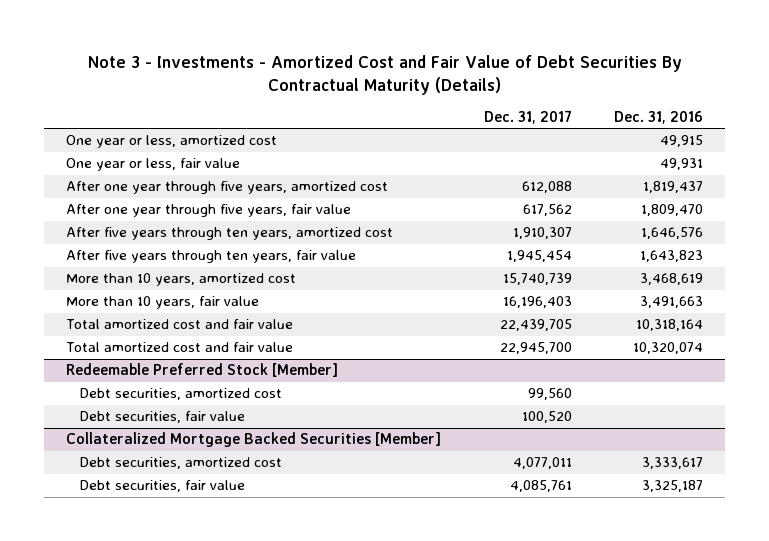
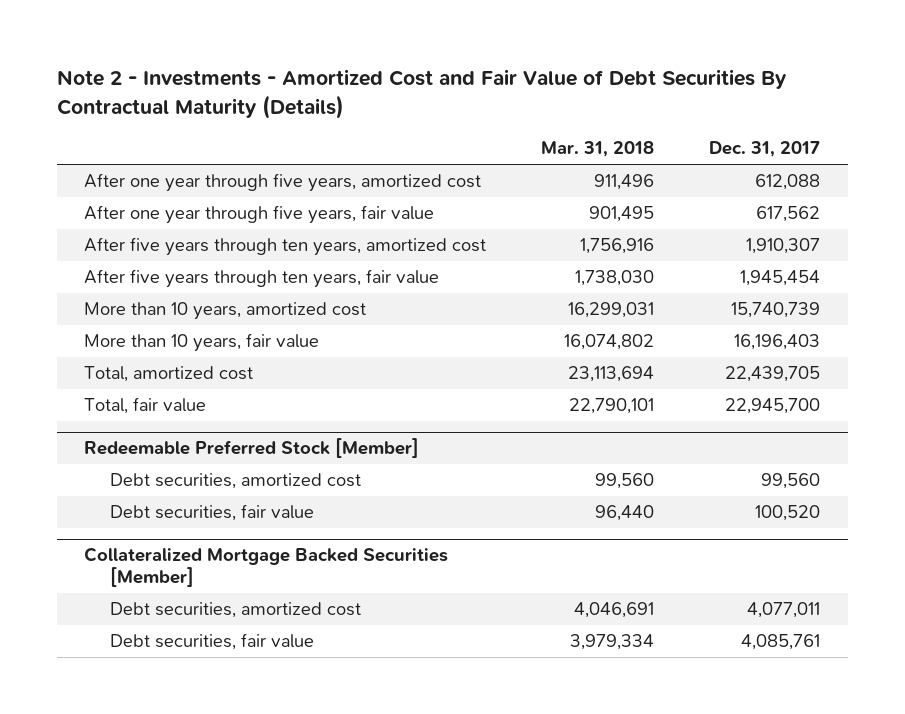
[87,54,682,95] Note 3 - Investments - Amortized Cost and Fair Value of Debt Securities By Contractual Maturity (Details) -> [56,69,787,119] Note 2 - Investments - Amortized Cost and Fair Value of Debt Securities By Contractual Maturity (Details)
[614,110,704,124] Dec. 31, 2016 -> none
none -> [541,141,655,158] Mar. 31, 2018
[65,135,277,149] One year or less, amortized cost -> none
[65,158,240,172] One year or less, fair value -> none
[65,319,293,330] Total amortized cost and fair value -> [84,366,254,383] Total, amortized cost
[65,342,293,353] Total amortized cost and fair value -> [84,397,207,415] Total, fair value

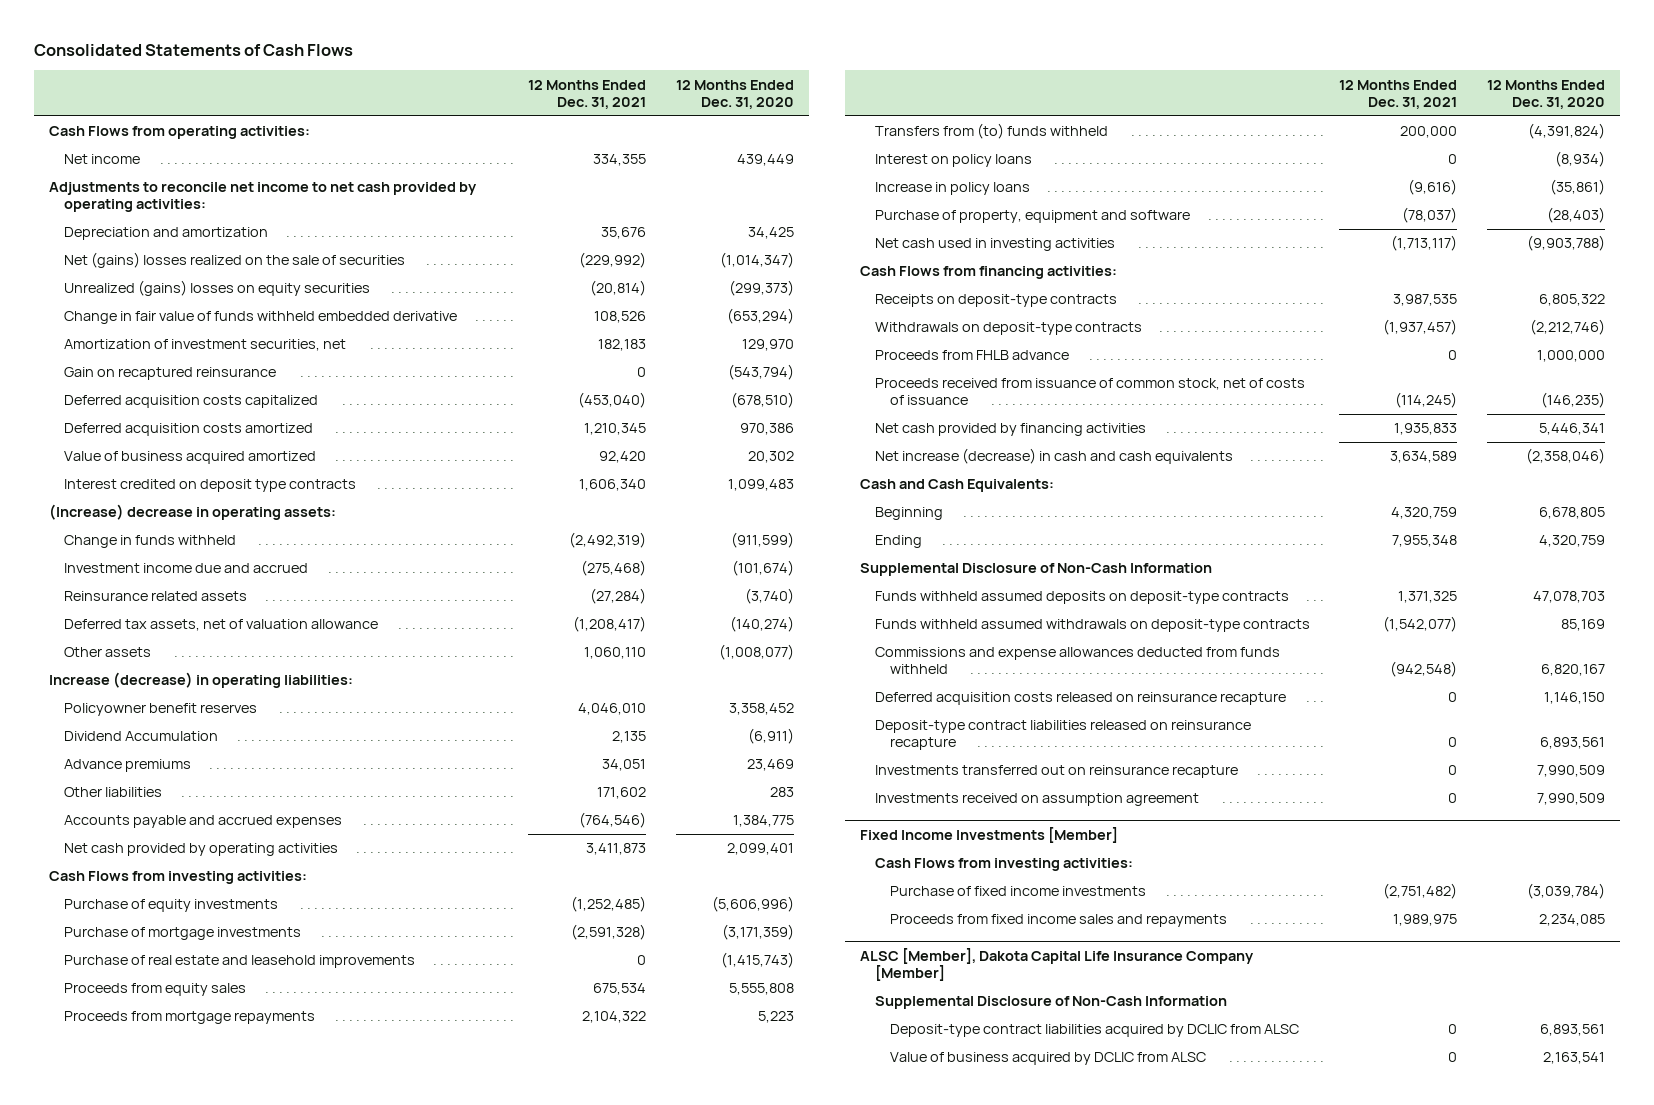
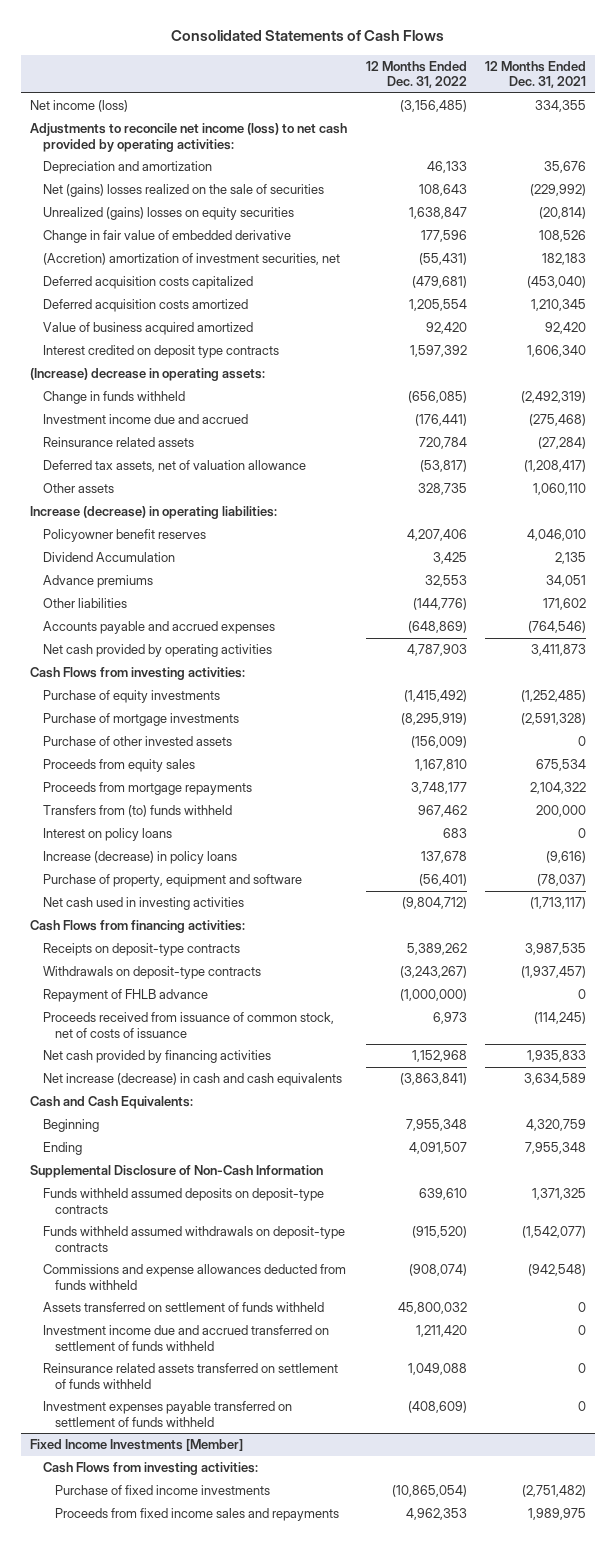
[676,79,795,109] 12 Months Ended Dec. 31, 2020 -> none
none -> [365,60,467,89] 12 Months Ended Dec. 31, 2022
[48,126,310,140] Cash Flows from operating activities: -> none
[63,154,140,165] Net income -> [30,100,129,113] Net income (loss)
[48,182,477,213] Adjustments to reconcile net income to net cash provided by operating activities: -> [30,123,348,152] Adjustments to reconcile net income (loss) to net cash provided by operating activities:
[63,367,276,381] Gain on recaptured reinsurance -> none
[63,311,457,325] Change in fair value of funds withheld embedded derivative -> [42,230,291,244] Change in fair value of embedded derivative
[63,339,346,352] Amortization of investment securities, net -> [42,253,340,266] (Accretion) amortization of investment securities, net
[63,955,415,969] Purchase of real estate and leasehold improvements -> none
none -> [42,736,232,747] Purchase of other invested assets
[874,182,1030,196] Increase in policy loans -> [42,851,237,865] Increase (decrease) in policy loans
[874,350,1069,361] Proceeds from FHLB advance -> none
none -> [42,989,208,1003] Repayment of FHLB advance
[874,692,1286,706] Deferred acquisition costs released on reinsurance recapture -> none
[874,720,1251,751] Deposit-type contract liabilities released on reinsurance recapture -> none
[874,765,1238,779] Investments transferred out on reinsurance recapture -> none
[874,793,1199,807] Investments received on assumption agreement -> none
none -> [42,1302,324,1313] Assets transferred on settlement of funds withheld
none -> [42,1325,329,1351] Investment income due and accrued transferred on settlement of funds withheld
none -> [42,1363,338,1389] Reinsurance related assets transferred on settlement of funds withheld
none -> [42,1401,292,1427] Investment expenses payable transferred on settlement of funds withheld
[859,947,1254,981] ALSC [Member], Dakota Capital Life Insurance Company [Member] -> none
[874,996,1227,1010] Supplemental Disclosure of Non-Cash Information -> none
[889,1024,1299,1038] Deposit-type contract liabilities acquired by DCLIC from ALSC -> none
[889,1052,1206,1066] Value of business acquired by DCLIC from ALSC -> none

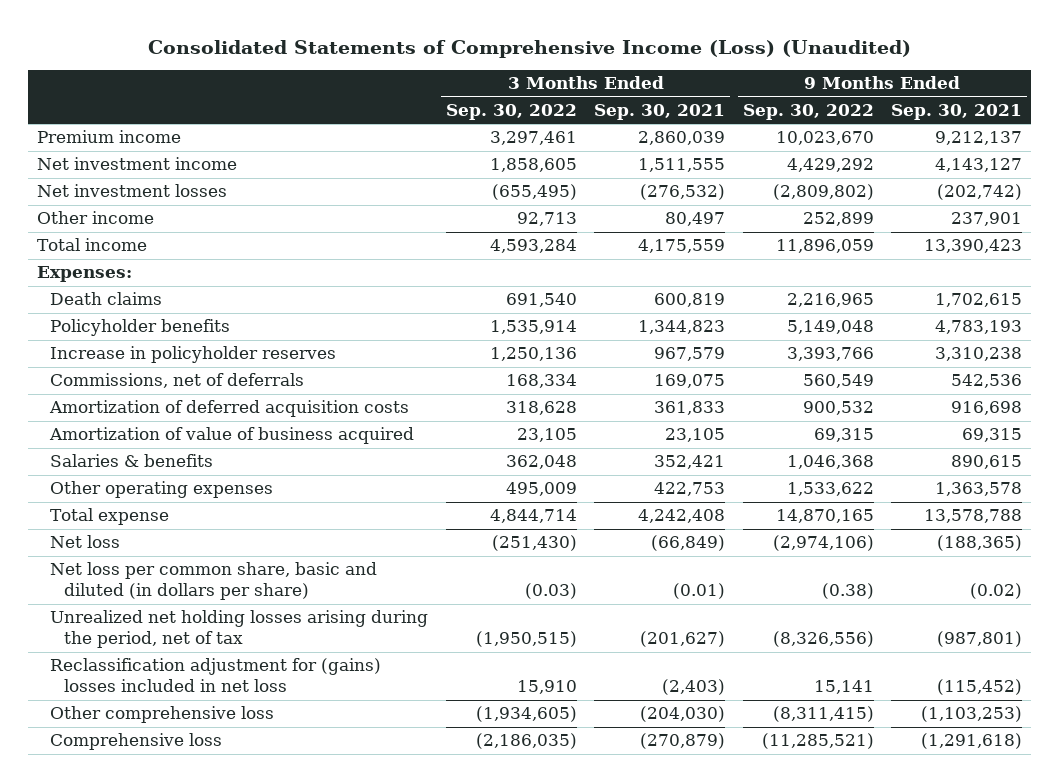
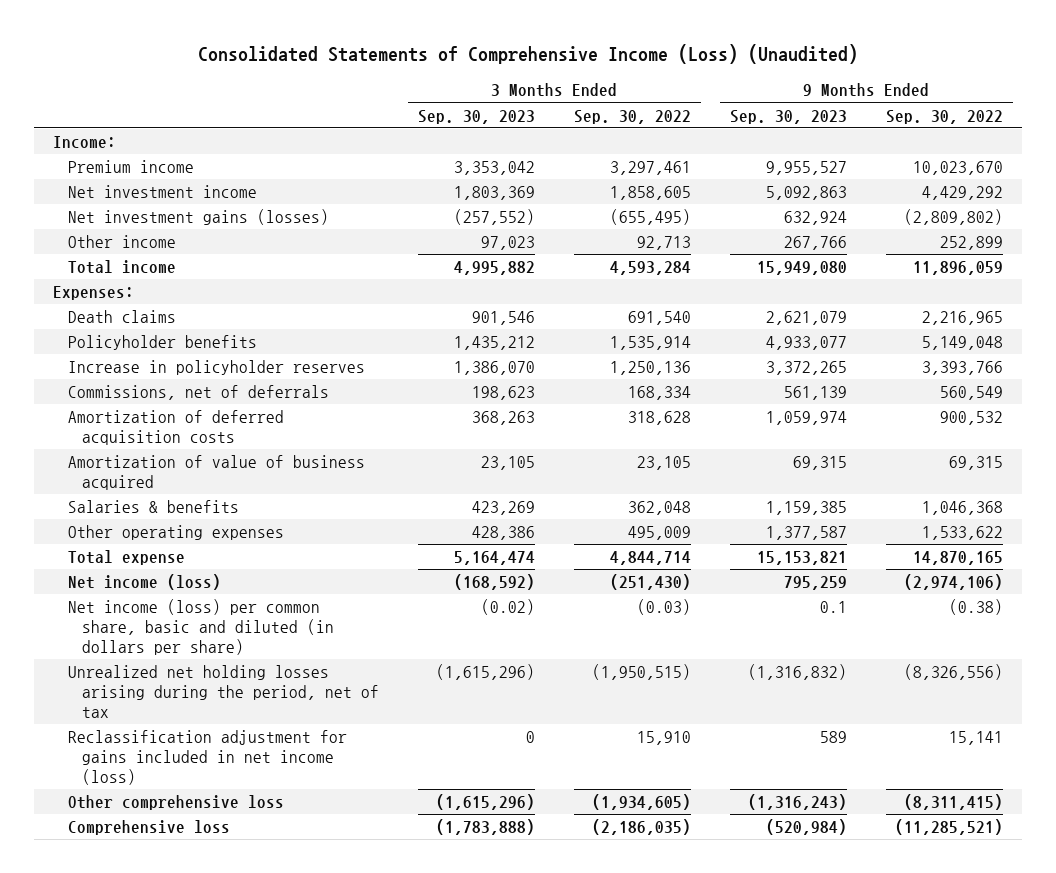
[594,104,726,121] Sep. 30, 2021 -> none
[891,104,1023,121] Sep. 30, 2021 -> none
none -> [417,109,535,124] Sep. 30, 2023
none -> [729,109,847,124] Sep. 30, 2023
none -> [53,136,117,150] Income:
[36,184,227,198] Net investment losses -> [67,209,329,226] Net investment gains (losses)
[50,535,121,549] Net loss -> [67,574,221,591] Net income (loss)
[50,562,378,601] Net loss per common share, basic and diluted (in dollars per share) -> [67,599,334,656] Net income (loss) per common share, basic and diluted (in dollars per share)
[50,658,382,693] Reclassification adjustment for (gains) losses included in net loss -> [67,730,347,786] Reclassification adjustment for gains included in net income (loss)

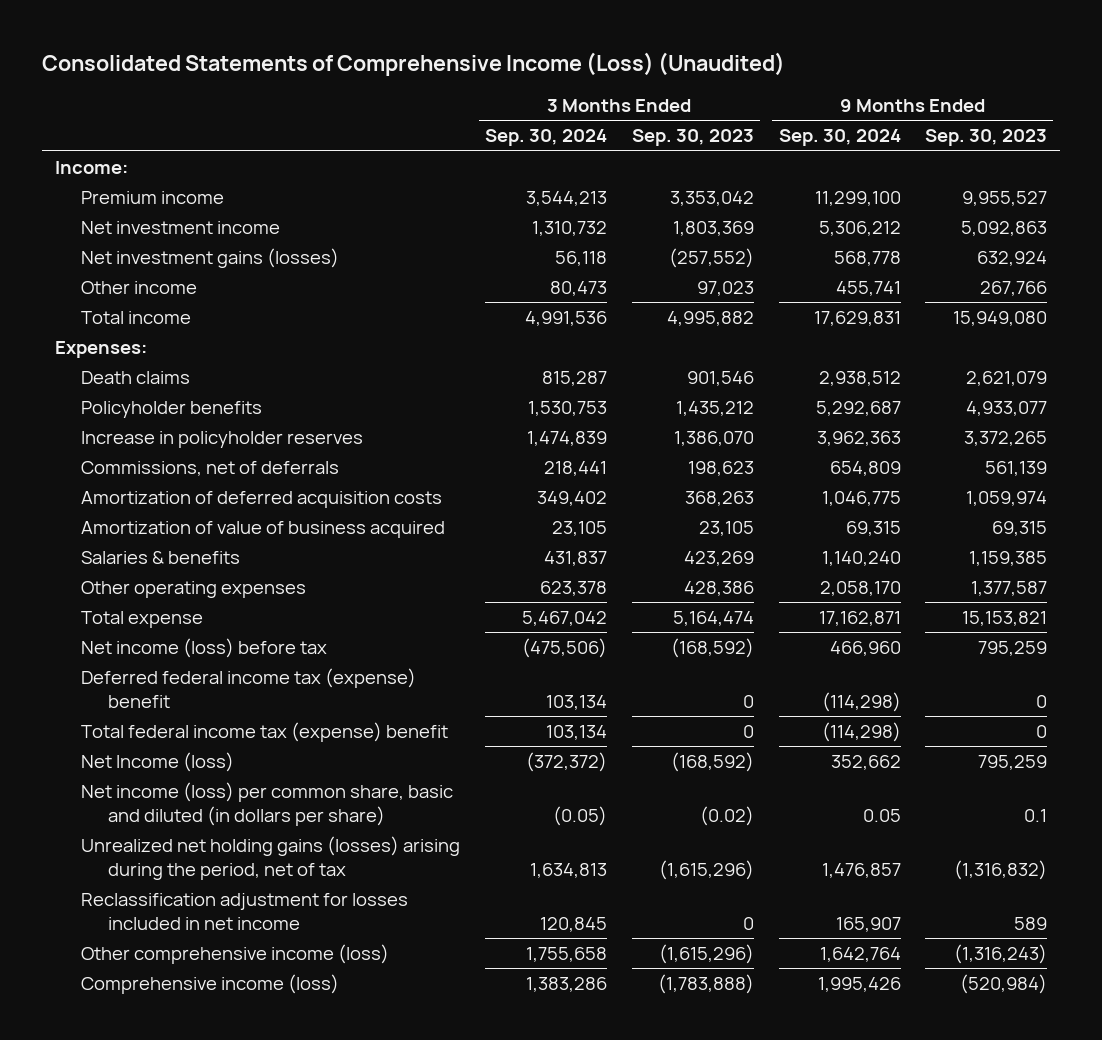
[573,109,691,124] Sep. 30, 2022 -> none
[885,109,1003,124] Sep. 30, 2022 -> none
none -> [485,129,608,147] Sep. 30, 2024
none -> [778,129,901,147] Sep. 30, 2024
none -> [81,637,328,658] Net income (loss) before tax
none -> [81,667,417,709] Deferred federal income tax (expense) benefit
none -> [81,721,449,742] Total federal income tax (expense) benefit
[67,574,221,591] Net income (loss) -> [81,751,235,772] Net Income (loss)
[67,665,379,719] Unrealized net holding losses arising during the period, net of tax -> [81,835,461,881] Unrealized net holding gains (losses) arising during the period, net of tax
[67,730,347,786] Reclassification adjustment for gains included in net income (loss) -> [81,892,409,931] Reclassification adjustment for losses included in net income
[67,795,284,811] Other comprehensive loss -> [81,943,390,964] Other comprehensive income (loss)
[67,820,230,836] Comprehensive loss -> [81,973,340,994] Comprehensive income (loss)

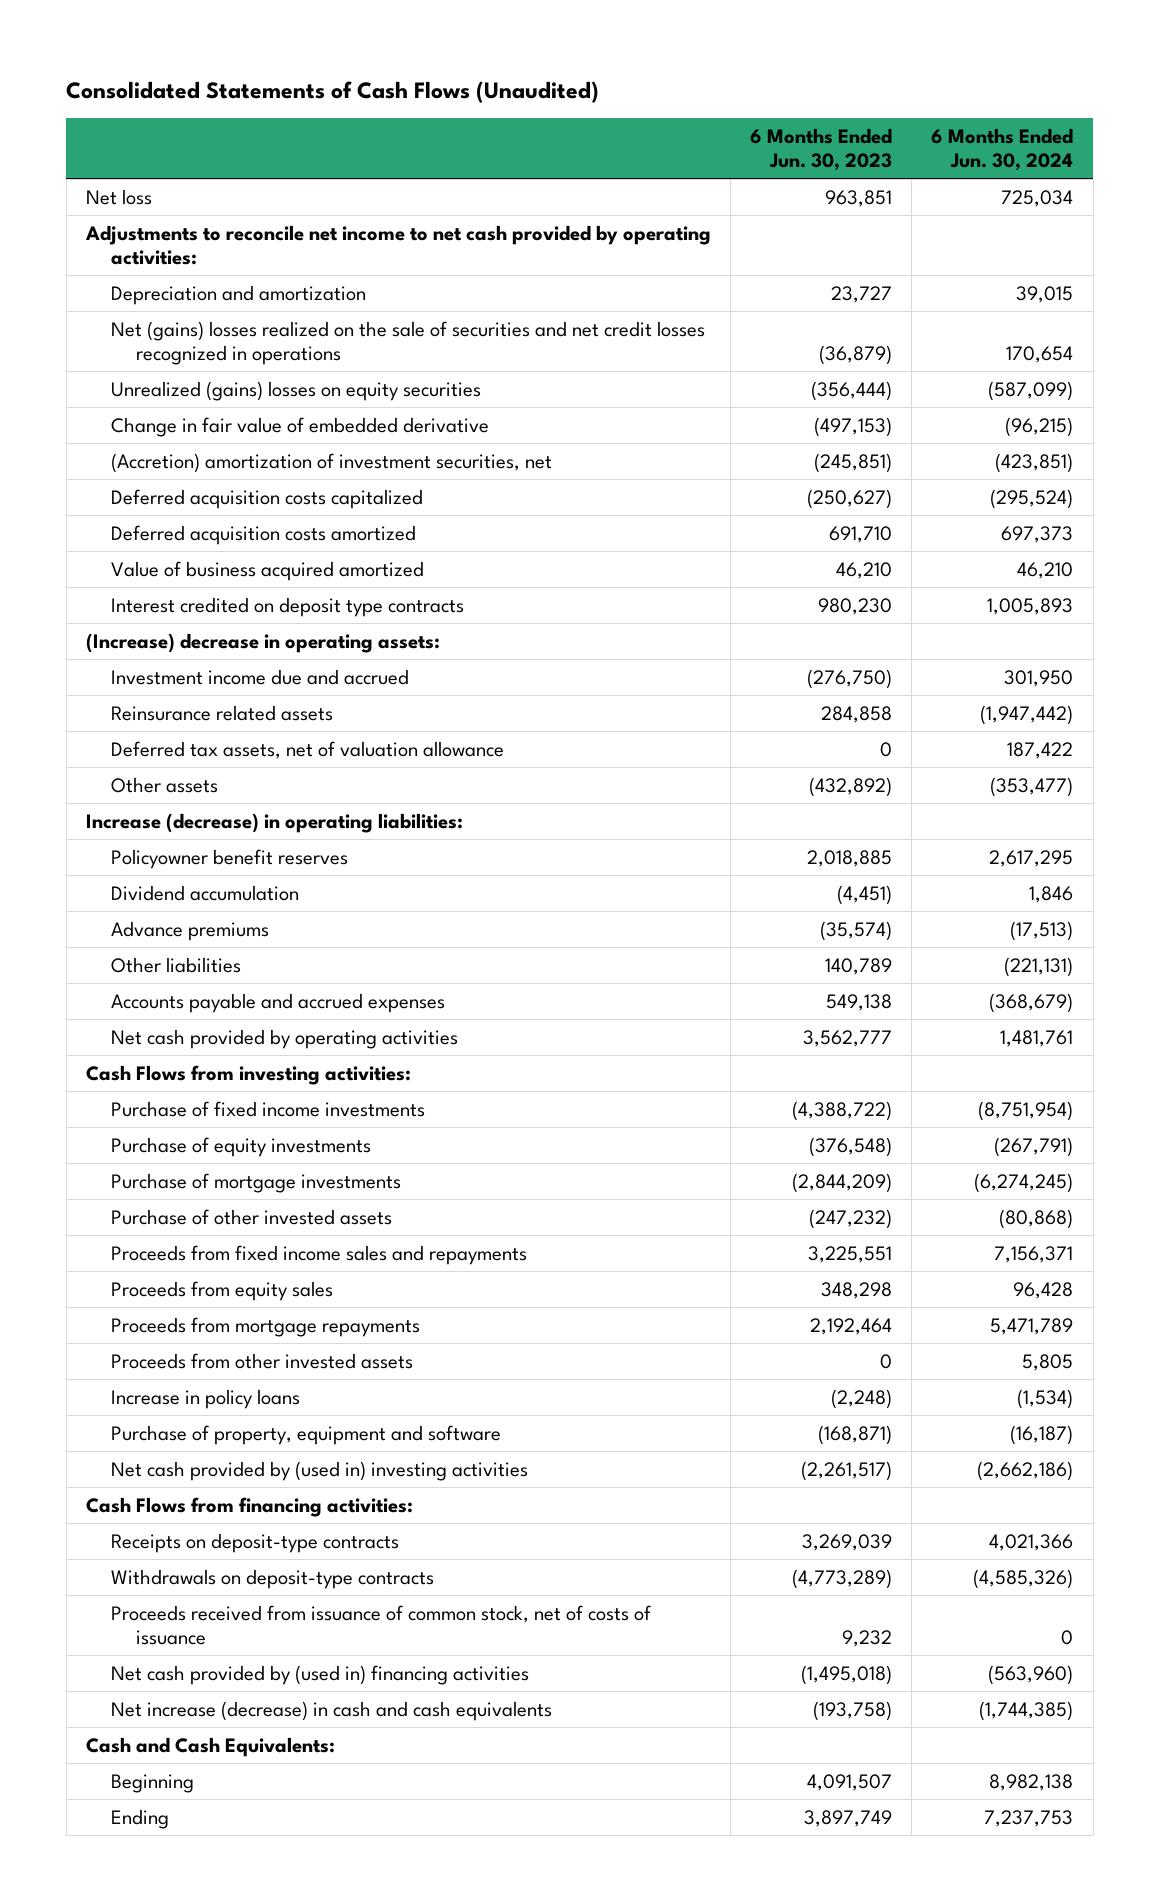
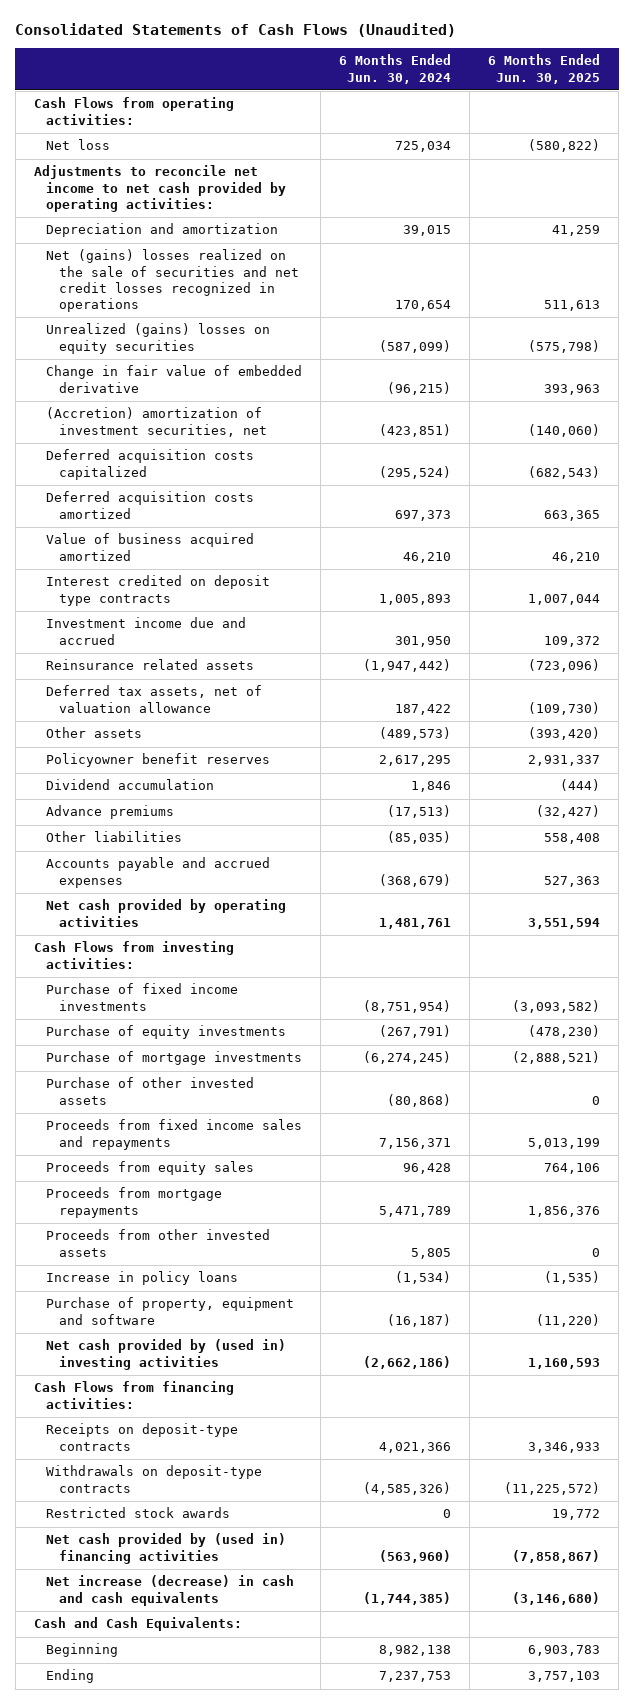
[750,128,893,171] 6 Months Ended Jun. 30, 2023 -> none
none -> [488,54,601,84] 6 Months Ended Jun. 30, 2025
none -> [33,97,234,125] Cash Flows from operating activities:
[85,632,440,653] (Increase) decrease in operating assets: -> none
[85,812,463,833] Increase (decrease) in operating liabilities: -> none
[990,776,1074,797] (353,477) -> [379,727,452,741] (489,573)
[1004,956,1074,977] (221,131) -> [387,831,452,845] (85,035)
[111,1604,652,1645] Proceeds received from issuance of common stock, net of costs of issuance -> none
none -> [46,1507,231,1519] Restricted stock awards

